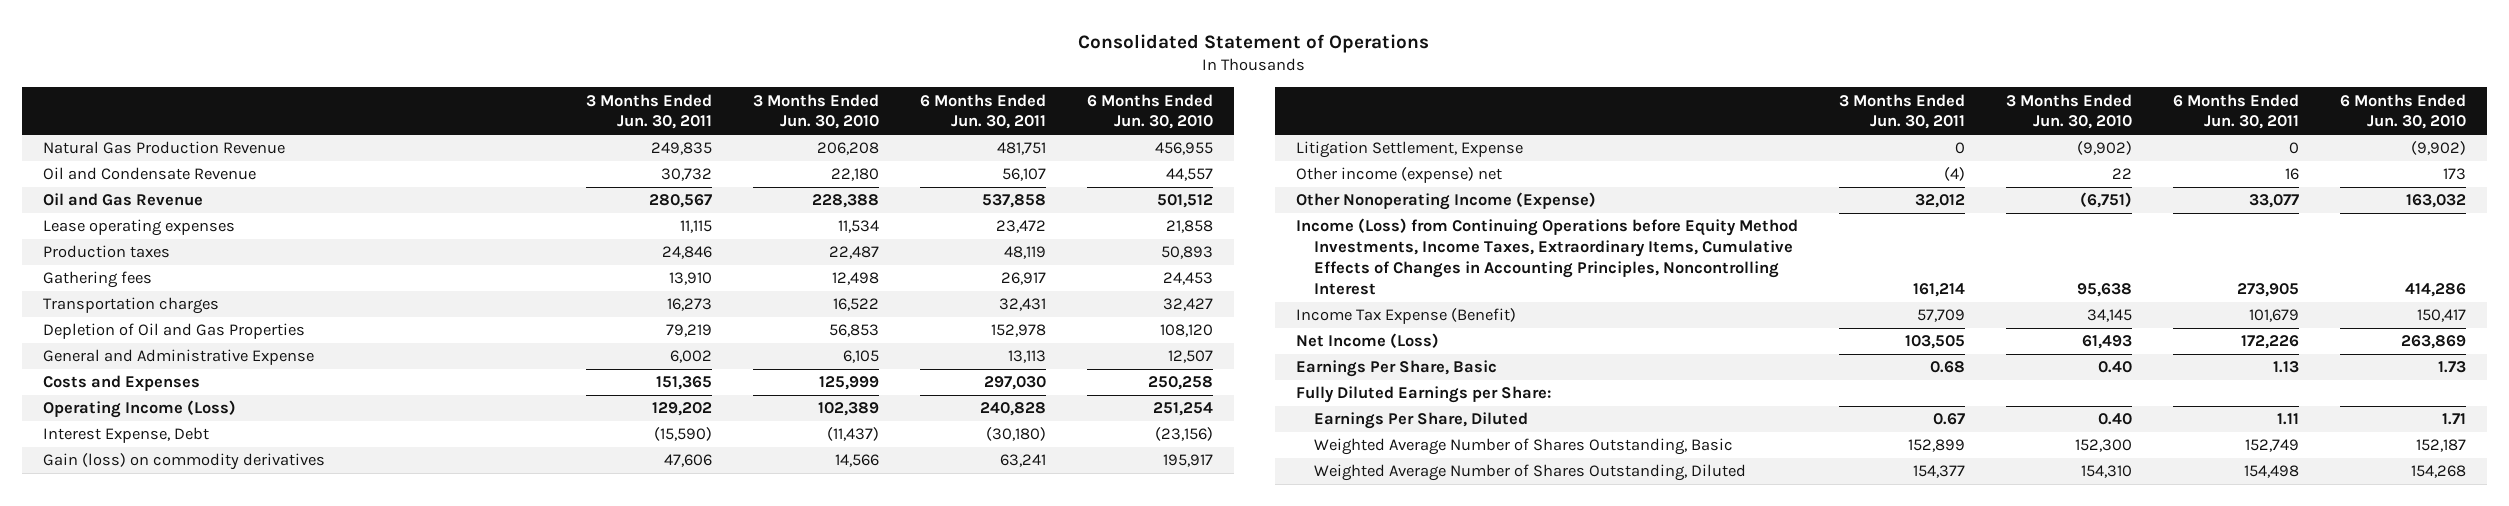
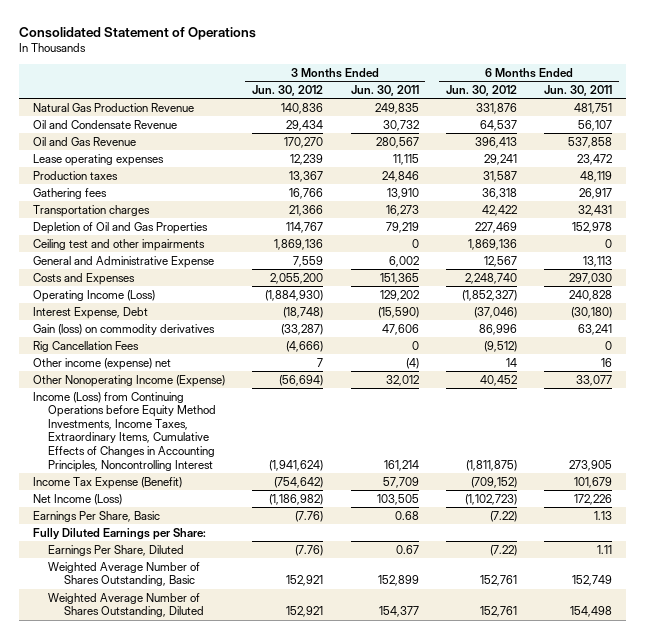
[752,93,879,130] 3 Months Ended Jun. 30, 2010 -> none
[1086,93,1213,130] 6 Months Ended Jun. 30, 2010 -> none
none -> [252,85,324,97] Jun. 30, 2012
none -> [446,85,518,97] Jun. 30, 2012
none -> [32,238,205,251] Ceiling test and other impairments
[1295,141,1523,159] Litigation Settlement, Expense -> none
none -> [32,340,139,352] Rig Cancellation Fees

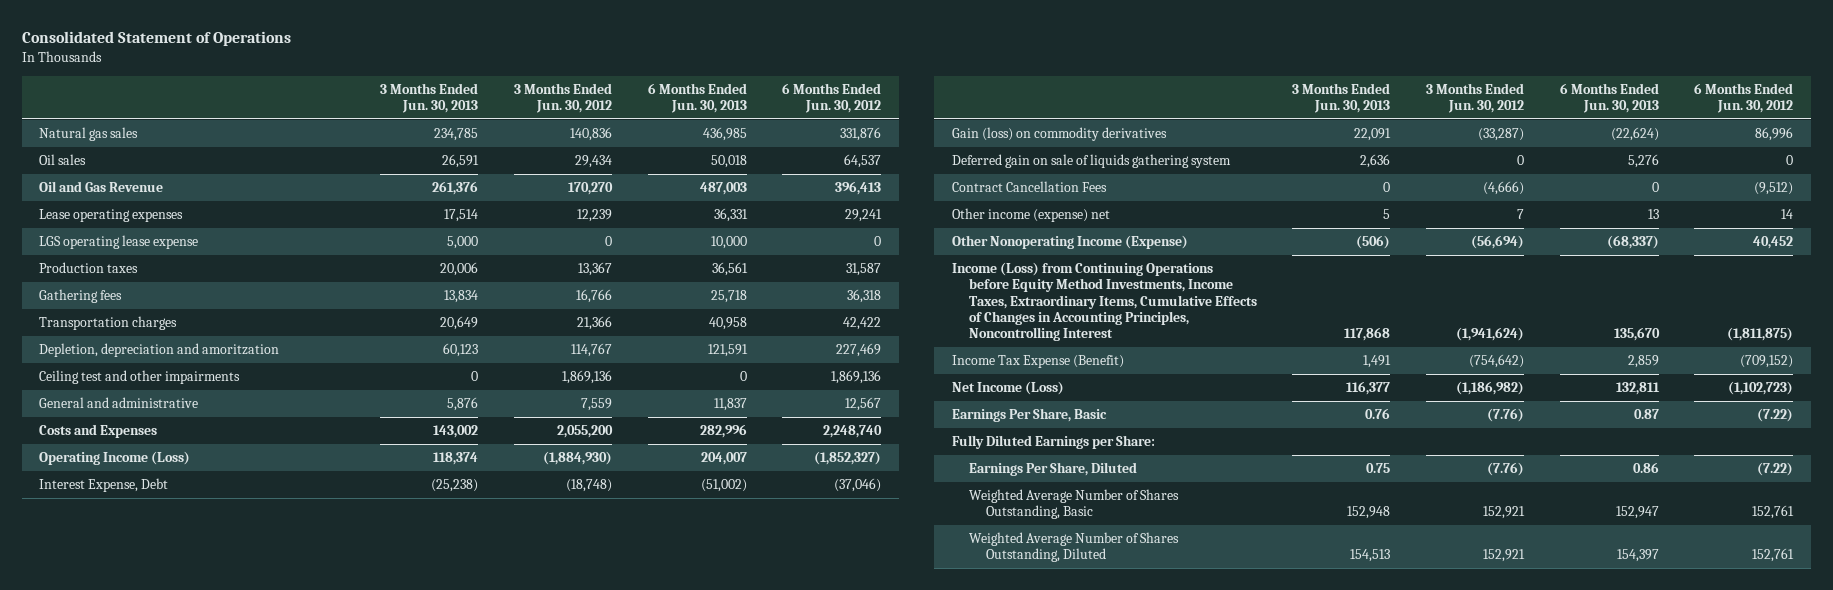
[350,85,419,97] Jun. 30, 2011 -> none
[544,85,613,97] Jun. 30, 2011 -> none
none -> [380,82,479,113] 3 Months Ended Jun. 30, 2013
none -> [647,82,747,113] 6 Months Ended Jun. 30, 2013
[32,102,194,112] Natural Gas Production Revenue -> [39,127,139,142] Natural gas sales
[32,119,177,129] Oil and Condensate Revenue -> [39,154,87,166] Oil sales
none -> [39,235,199,250] LGS operating lease expense
[32,221,208,234] Depletion of Oil and Gas Properties -> [39,343,280,358] Depletion, depreciation and amoritzation
[32,255,214,268] General and Administrative Expense -> [39,397,199,409] General and administrative
none -> [951,154,1231,169] Deferred gain on sale of liquids gathering system
[32,340,139,352] Rig Cancellation Fees -> [951,181,1107,193] Contract Cancellation Fees

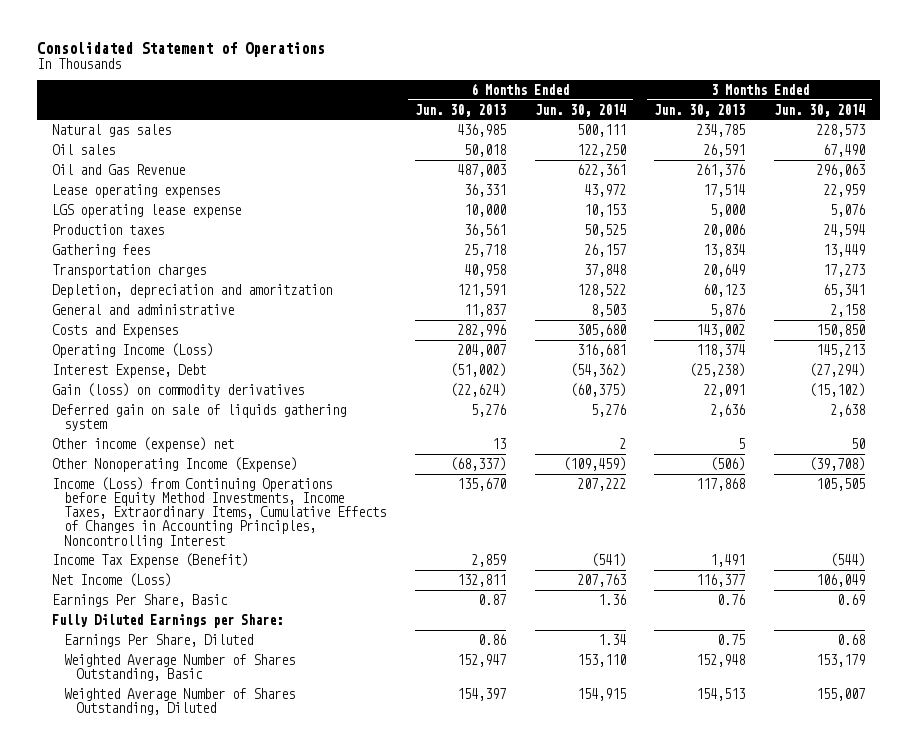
[514,82,613,113] 3 Months Ended Jun. 30, 2012 -> none
[782,82,882,113] 6 Months Ended Jun. 30, 2012 -> none
none -> [534,103,626,117] Jun. 30, 2014
none -> [774,103,866,117] Jun. 30, 2014
[39,370,241,385] Ceiling test and other impairments -> none
[951,181,1107,193] Contract Cancellation Fees -> none

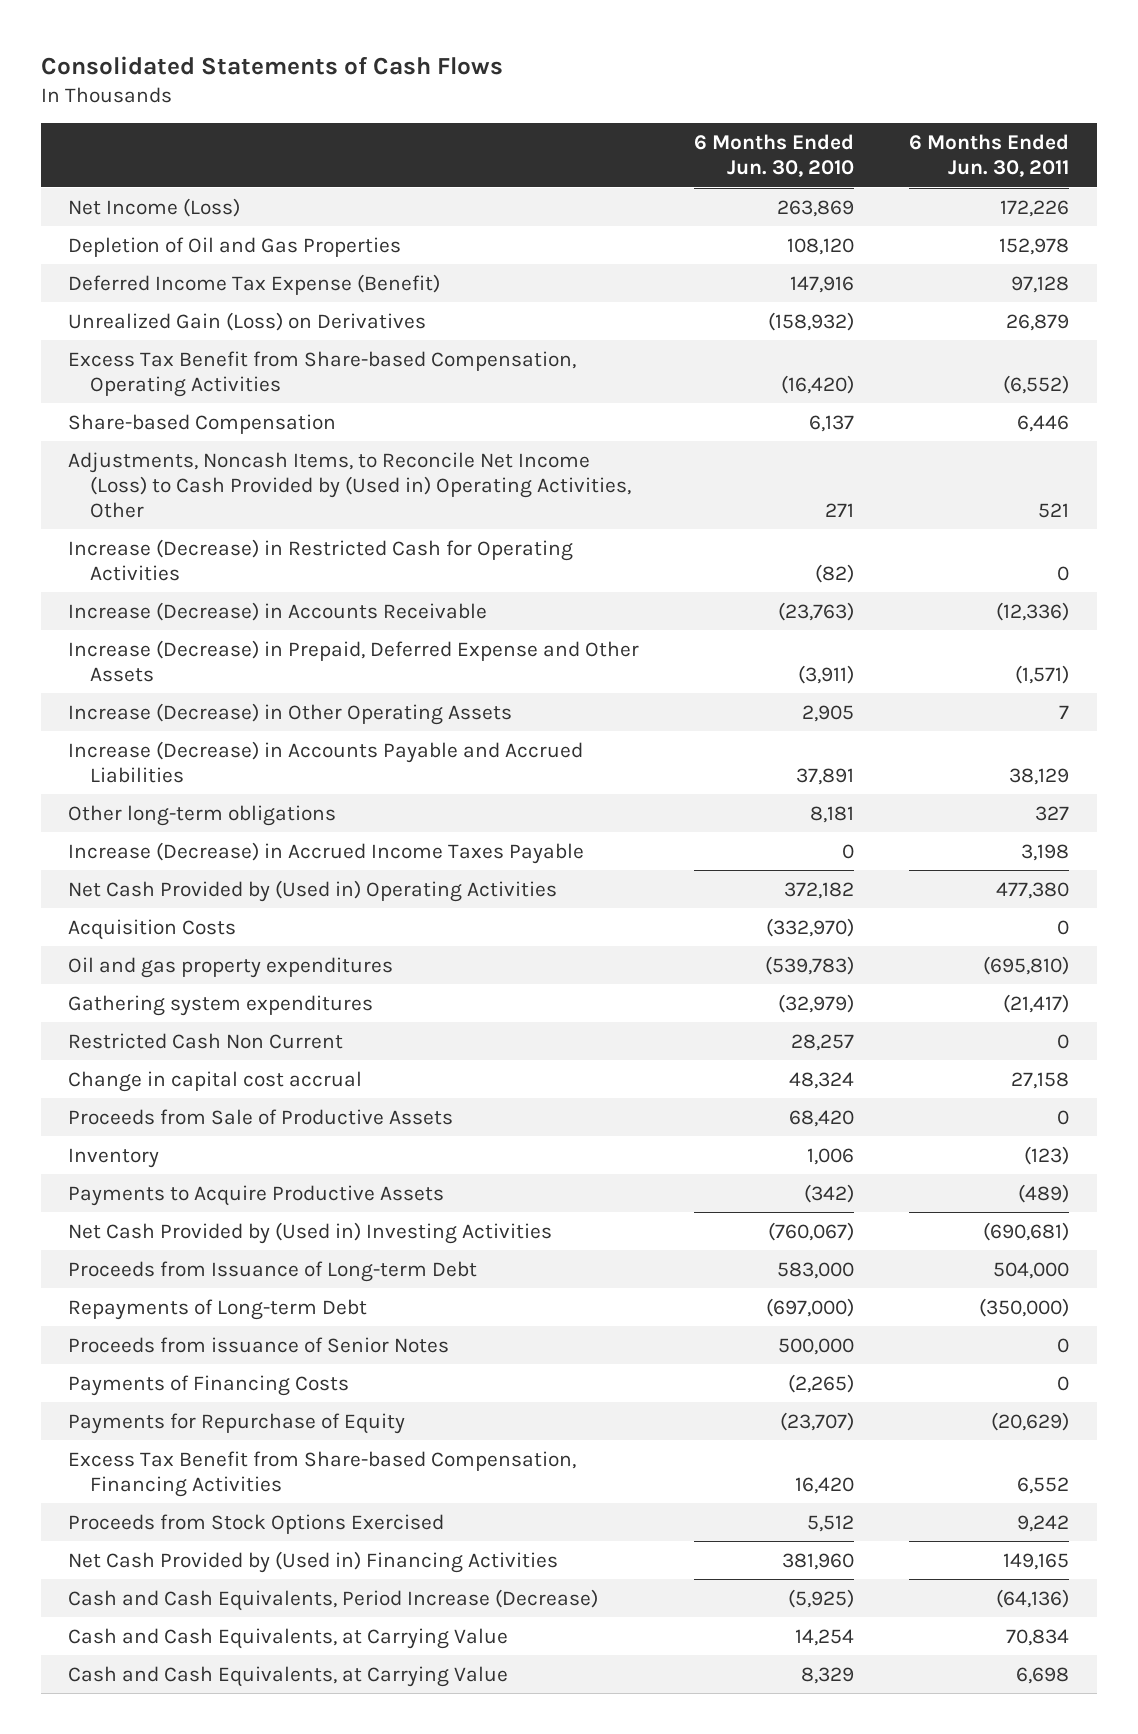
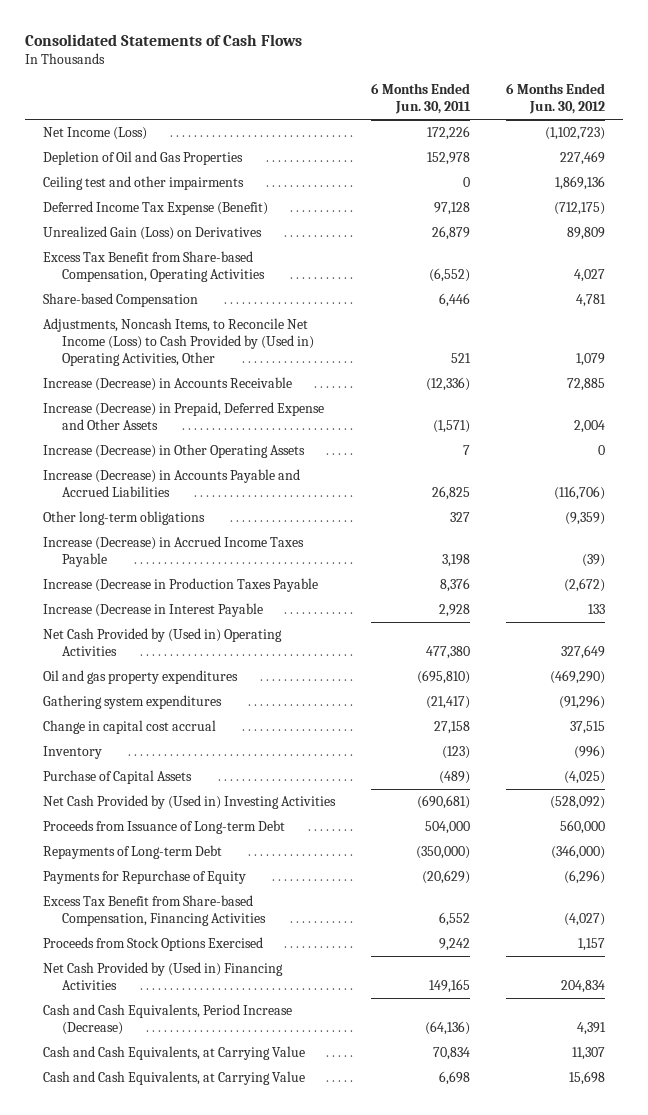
[694,134,855,178] 6 Months Ended Jun. 30, 2010 -> none
none -> [505,83,605,115] 6 Months Ended Jun. 30, 2012
none -> [42,175,244,190] Ceiling test and other impairments
[68,538,574,581] Increase (Decrease) in Restricted Cash for Operating Activities -> none
[1009,767,1070,785] 38,129 -> [431,485,470,500] 26,825
none -> [42,577,318,592] Increase (Decrease in Production Taxes Payable
none -> [42,602,263,617] Increase (Decrease in Interest Payable
[68,918,237,940] Acquisition Costs -> none
[68,1032,344,1049] Restricted Cash Non Current -> none
[68,1108,454,1125] Proceeds from Sale of Productive Assets -> none
[68,1184,445,1206] Payments to Acquire Productive Assets -> [42,769,192,784] Purchase of Capital Assets
[68,1336,450,1353] Proceeds from issuance of Senior Notes -> none
[68,1374,350,1396] Payments of Financing Costs -> none

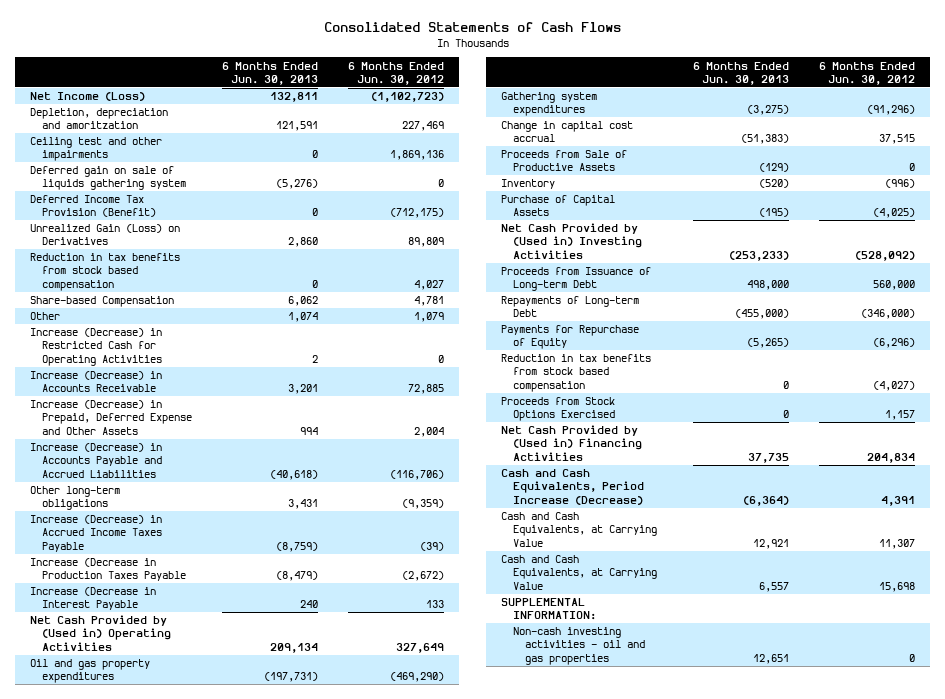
[370,83,471,115] 6 Months Ended Jun. 30, 2011 -> none
none -> [222,61,319,85] 6 Months Ended Jun. 30, 2013
[42,150,243,165] Depletion of Oil and Gas Properties -> [30,108,169,130] Depletion, depreciation and amoritzation
none -> [30,166,187,191] Deferred gain on sale of liquids gathering system
[42,200,268,215] Deferred Income Tax Expense (Benefit) -> [30,195,157,218] Deferred Income Tax Provision (Benefit)
[42,250,266,282] Excess Tax Benefit from Share-based Compensation, Operating Activities -> [30,253,181,291] Reduction in tax benefits from stock based compensation
[42,317,315,366] Adjustments, Noncash Items, to Reconcile Net Income (Loss) to Cash Provided by (Used in) Operating Activities, Other -> [30,312,61,321] Other
none -> [30,328,163,366] Increase (Decrease) in Restricted Cash for Operating Activities
[42,443,305,458] Increase (Decrease) in Other Operating Assets -> none
none -> [501,150,628,172] Proceeds from Sale of Productive Assets
[42,894,267,926] Excess Tax Benefit from Share-based Compensation, Financing Activities -> [501,354,652,392] Reduction in tax benefits from stock based compensation
none -> [501,598,596,621] SUPPLEMENTAL INFORMATION:
none -> [512,627,645,665] Non-cash investing activities - oil and gas properties

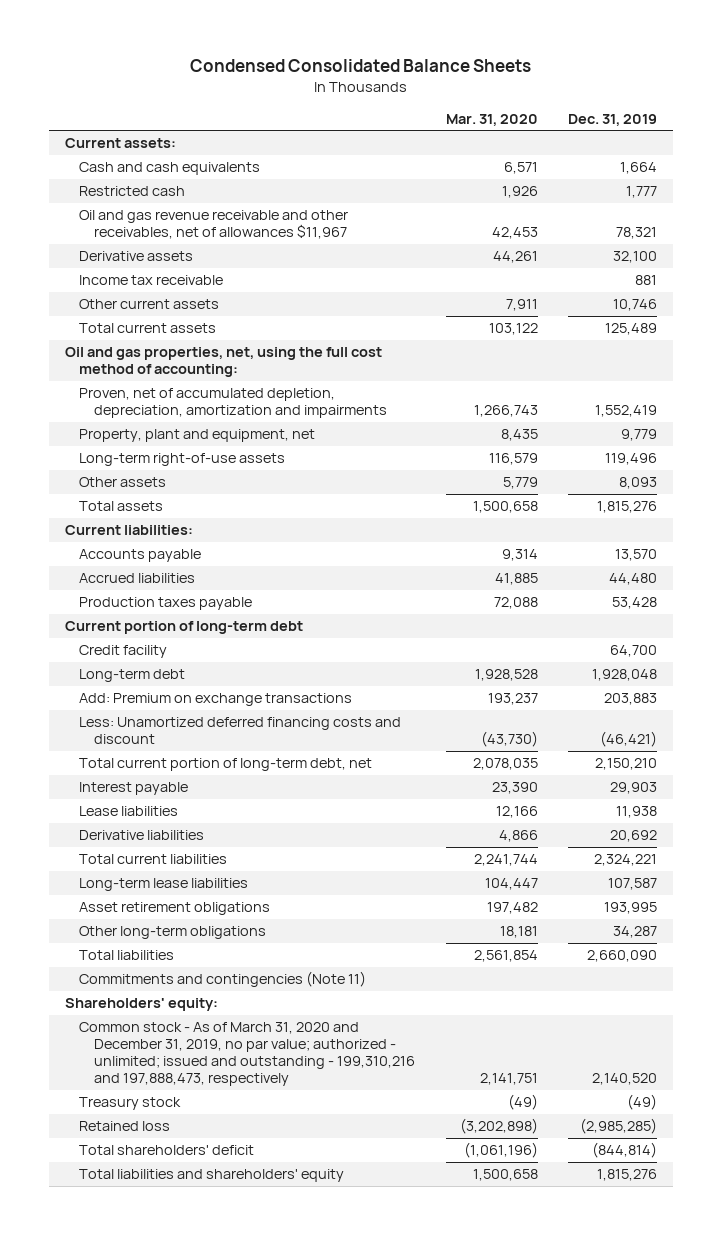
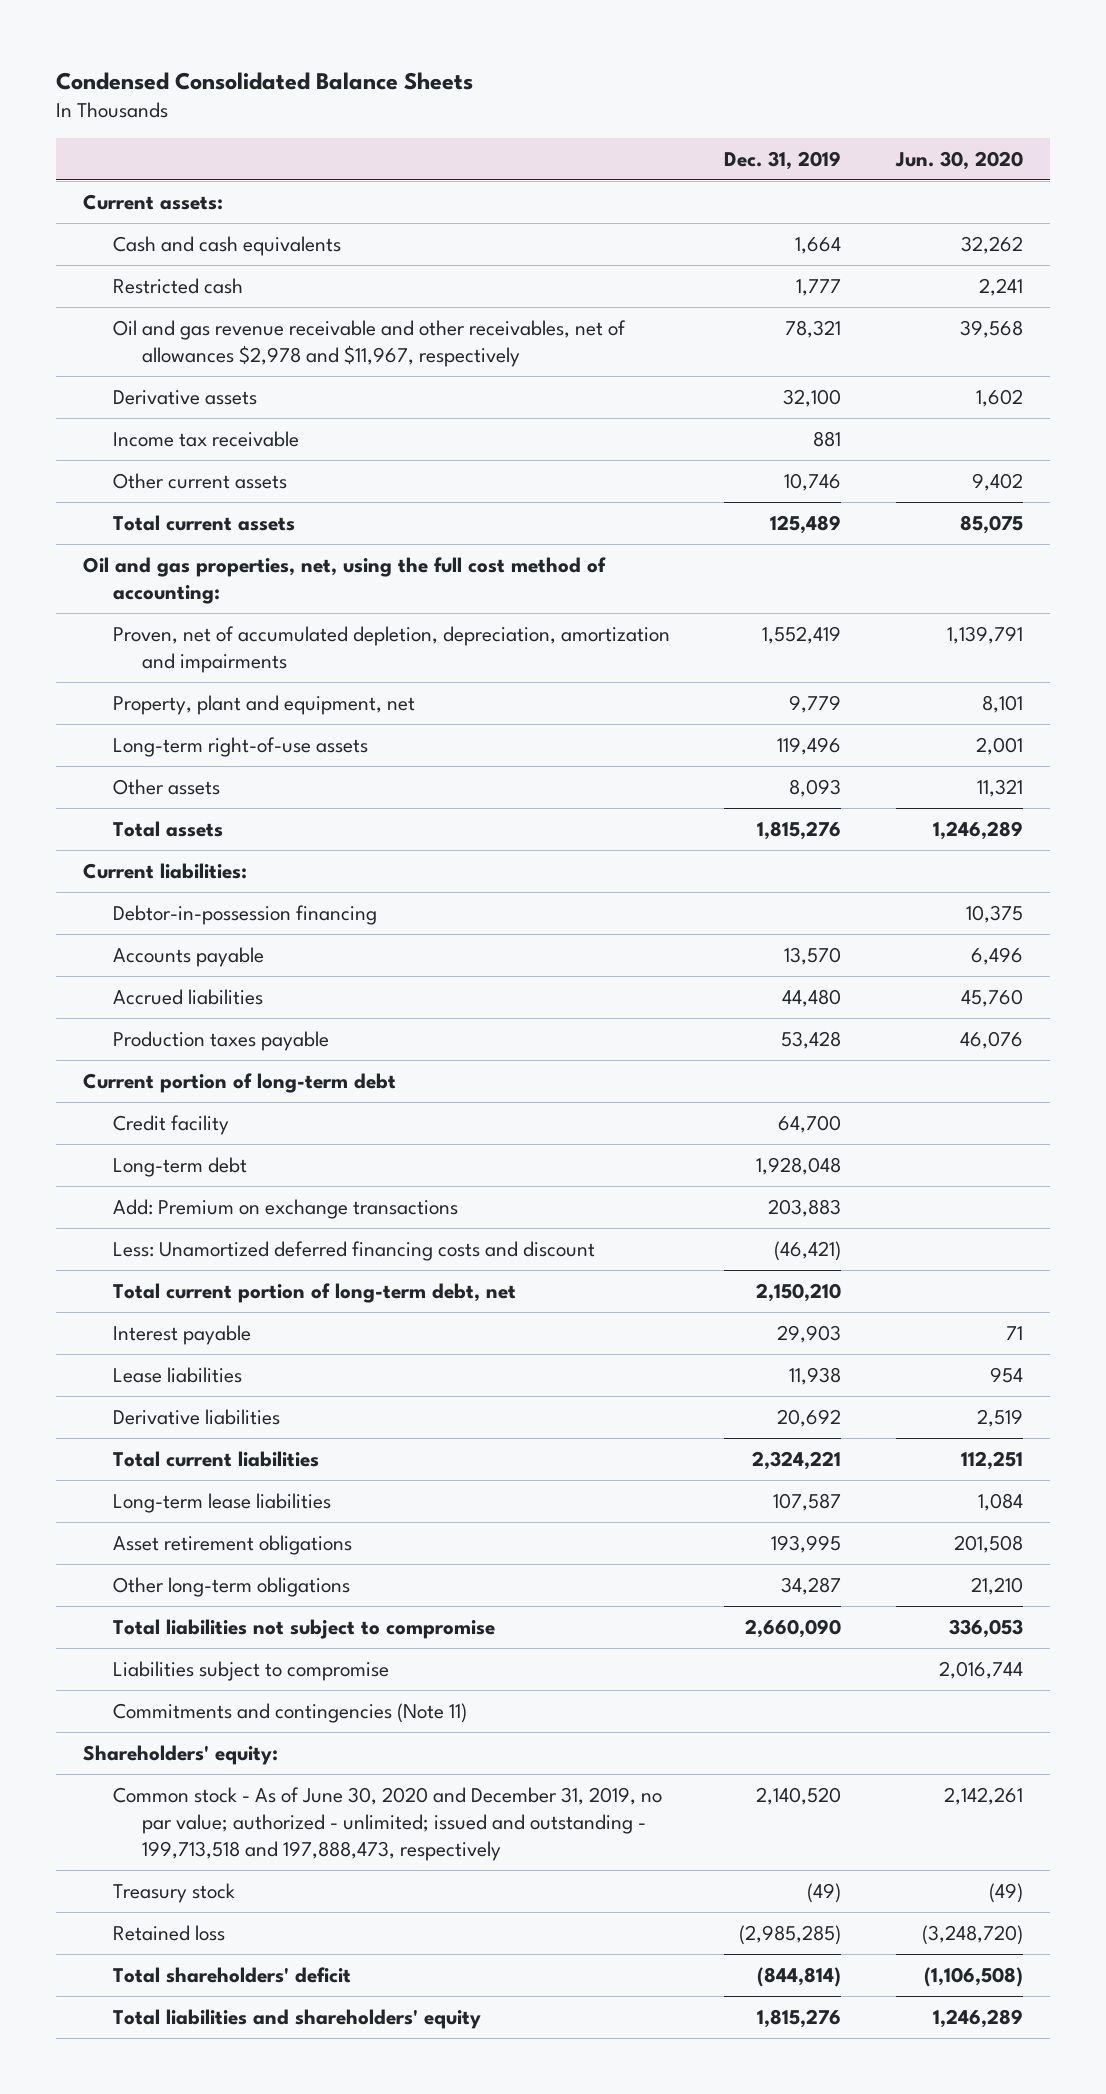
[445,113,538,126] Mar. 31, 2020 -> none
none -> [894,150,1023,170] Jun. 30, 2020
[79,210,349,240] Oil and gas revenue receivable and other receivables, net of allowances $11,967 -> [112,319,626,367] Oil and gas revenue receivable and other receivables, net of allowances $2,978 and $11,967, respectively
none -> [112,904,377,925] Debtor-in-possession financing
[79,950,175,961] Total liabilities -> [112,1618,495,1639] Total liabilities not subject to compromise
none -> [112,1660,389,1681] Liabilities subject to compromise
[79,1022,415,1087] Common stock - As of March 31, 2020 and December 31, 2019, no par value; authorized - unlimited; issued and outstanding - 199,310,216 and 197,888,473, respectively -> [112,1786,662,1861] Common stock - As of June 30, 2020 and December 31, 2019, no par value; authorized - unlimited; issued and outstanding - 199,713,518 and 197,888,473, respectively

